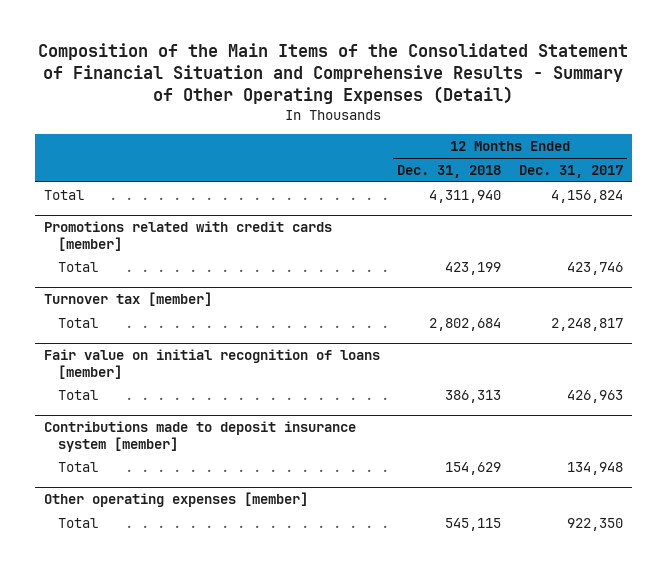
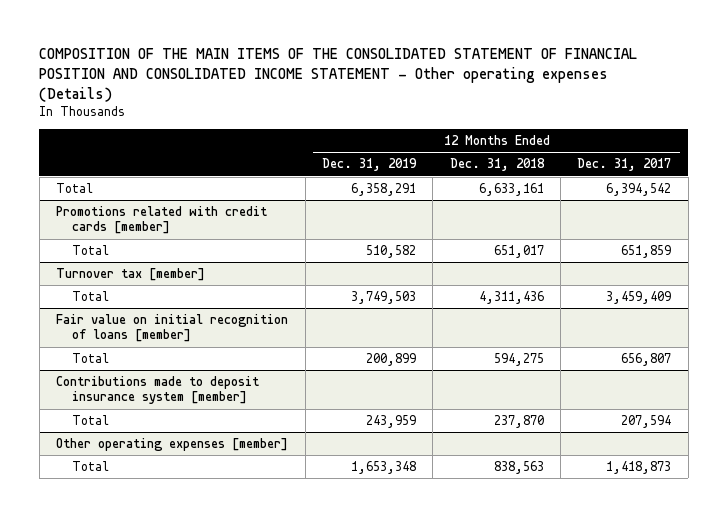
[38,43,629,105] Composition of the Main Items of the Consolidated Statement of Financial Situation and Comprehensive Results - Summary of Other Operating Expenses (Detail) -> [39,48,638,102] COMPOSITION OF THE MAIN ITEMS OF THE CONSOLIDATED STATEMENT OF FINANCIAL POSITION AND CONSOLIDATED INCOME STATEMENT - Other operating expenses (Details)
none -> [321,158,417,172] Dec. 31, 2019
[429,189,502,203] 4,311,940 -> [478,183,544,197] 6,633,161
[551,189,624,203] 4,156,824 -> [606,183,672,197] 6,394,542
[445,261,502,275] 423,199 -> [493,245,544,259] 651,017
[567,261,624,275] 423,746 -> [621,245,672,259] 651,859
[429,317,502,331] 2,802,684 -> [478,291,544,305] 4,311,436
[551,317,624,331] 2,248,817 -> [606,291,672,305] 3,459,409
[445,389,502,403] 386,313 -> [493,353,544,367] 594,275
[567,389,624,403] 426,963 -> [621,353,672,367] 656,807
[445,461,502,475] 154,629 -> [493,415,544,429] 237,870
[567,461,624,475] 134,948 -> [621,415,672,429] 207,594
[445,517,502,531] 545,115 -> [493,461,544,475] 838,563
[567,517,624,531] 922,350 -> [606,461,672,475] 1,418,873

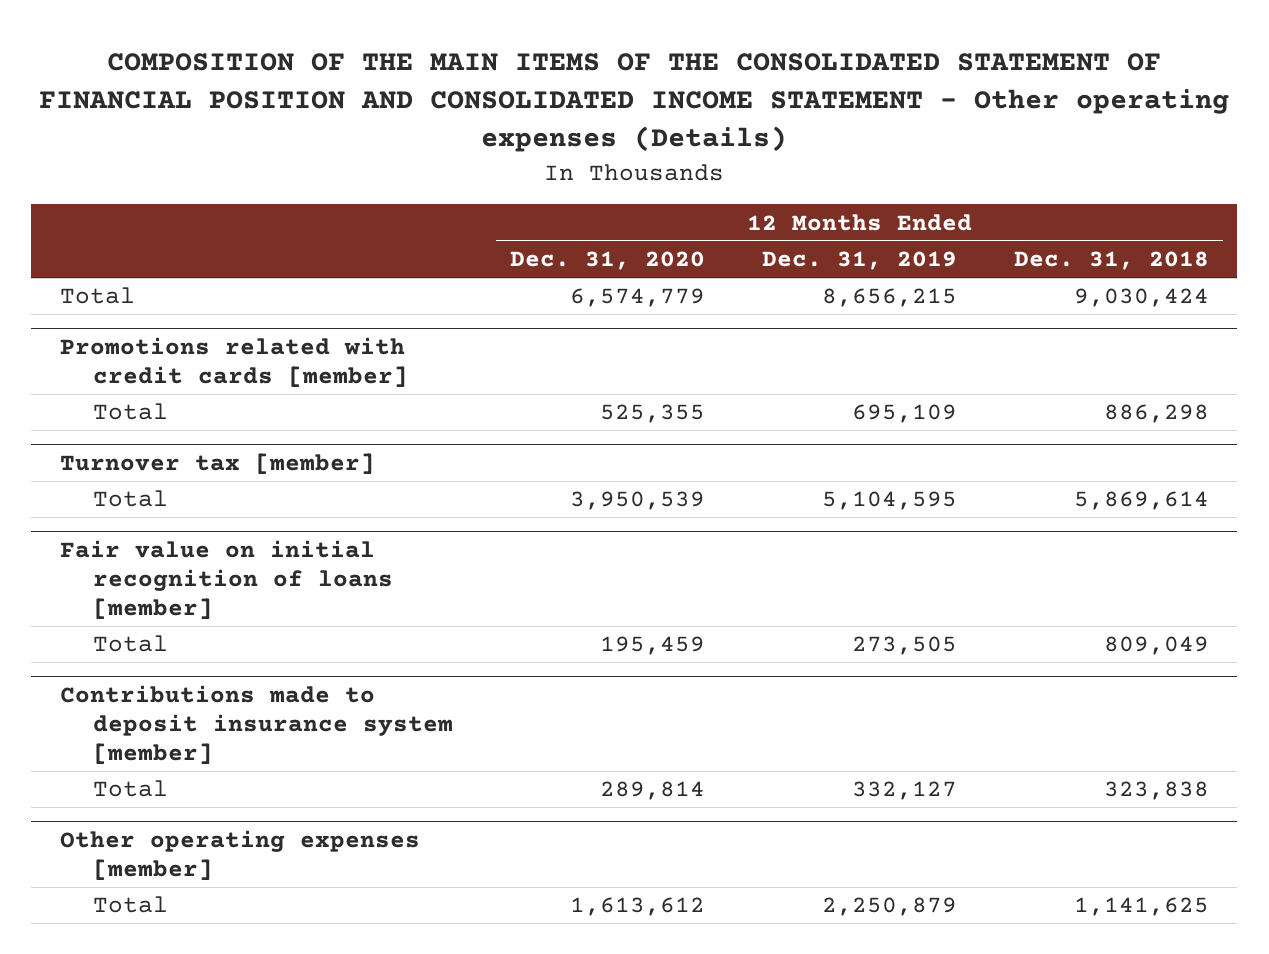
[577,158,672,172] Dec. 31, 2017 -> none
none -> [510,251,706,271] Dec. 31, 2020
[350,183,416,197] 6,358,291 -> [822,288,958,308] 8,656,215
[478,183,544,197] 6,633,161 -> [1074,288,1210,308] 9,030,424
[365,245,416,259] 510,582 -> [852,404,958,424] 695,109
[493,245,544,259] 651,017 -> [1104,404,1210,424] 886,298
[350,291,416,305] 3,749,503 -> [822,491,958,511] 5,104,595
[478,291,544,305] 4,311,436 -> [1074,491,1210,511] 5,869,614
[365,353,416,367] 200,899 -> [852,636,958,656] 273,505
[493,353,544,367] 594,275 -> [1104,636,1210,656] 809,049
[365,415,416,429] 243,959 -> [852,781,958,801] 332,127
[493,415,544,429] 237,870 -> [1104,781,1210,801] 323,838
[350,461,416,475] 1,653,348 -> [822,897,958,917] 2,250,879
[493,461,544,475] 838,563 -> [1074,897,1210,917] 1,141,625

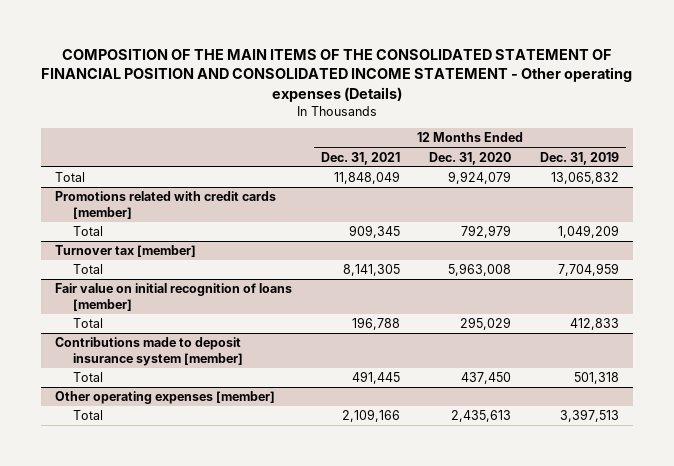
[1014,251,1210,271] Dec. 31, 2018 -> none
none -> [321,151,401,165] Dec. 31, 2021
[570,288,706,308] 6,574,779 -> [447,171,511,185] 9,924,079
[822,288,958,308] 8,656,215 -> [550,172,619,185] 13,065,832
[600,404,706,424] 525,355 -> [460,225,511,239] 792,979
[852,404,958,424] 695,109 -> [557,225,619,239] 1,049,209
[570,491,706,511] 3,950,539 -> [447,263,511,277] 5,963,008
[822,491,958,511] 5,104,595 -> [557,263,619,277] 7,704,959
[600,636,706,656] 195,459 -> [459,317,511,331] 295,029
[852,636,958,656] 273,505 -> [569,318,619,331] 412,833
[600,781,706,801] 289,814 -> [460,372,511,385] 437,450
[852,781,958,801] 332,127 -> [573,372,619,385] 501,318
[570,897,706,917] 1,613,612 -> [450,410,511,423] 2,435,613
[822,897,958,917] 2,250,879 -> [559,409,619,423] 3,397,513

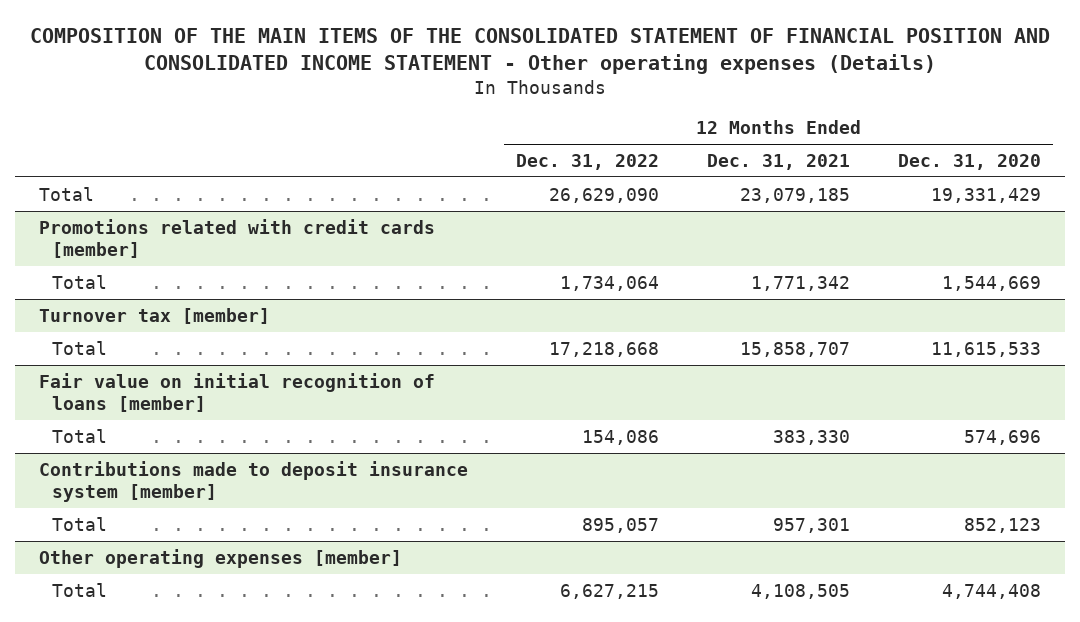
[539,151,619,165] Dec. 31, 2019 -> none
none -> [516,153,660,170] Dec. 31, 2022
[334,171,401,185] 11,848,049 -> [740,187,851,203] 23,079,185
[447,171,511,185] 9,924,079 -> [930,187,1041,203] 19,331,429
[349,225,401,239] 909,345 -> [751,275,851,291] 1,771,342
[460,225,511,239] 792,979 -> [941,275,1041,291] 1,544,669
[343,264,401,277] 8,141,305 -> [740,341,851,357] 15,858,707
[447,263,511,277] 5,963,008 -> [930,341,1041,357] 11,615,533
[352,317,401,331] 196,788 -> [773,429,851,445] 383,330
[459,317,511,331] 295,029 -> [963,429,1041,445] 574,696
[352,371,401,385] 491,445 -> [773,517,851,533] 957,301
[460,372,511,385] 437,450 -> [963,517,1041,533] 852,123
[342,409,401,423] 2,109,166 -> [751,583,851,599] 4,108,505
[450,410,511,423] 2,435,613 -> [941,583,1041,599] 4,744,408

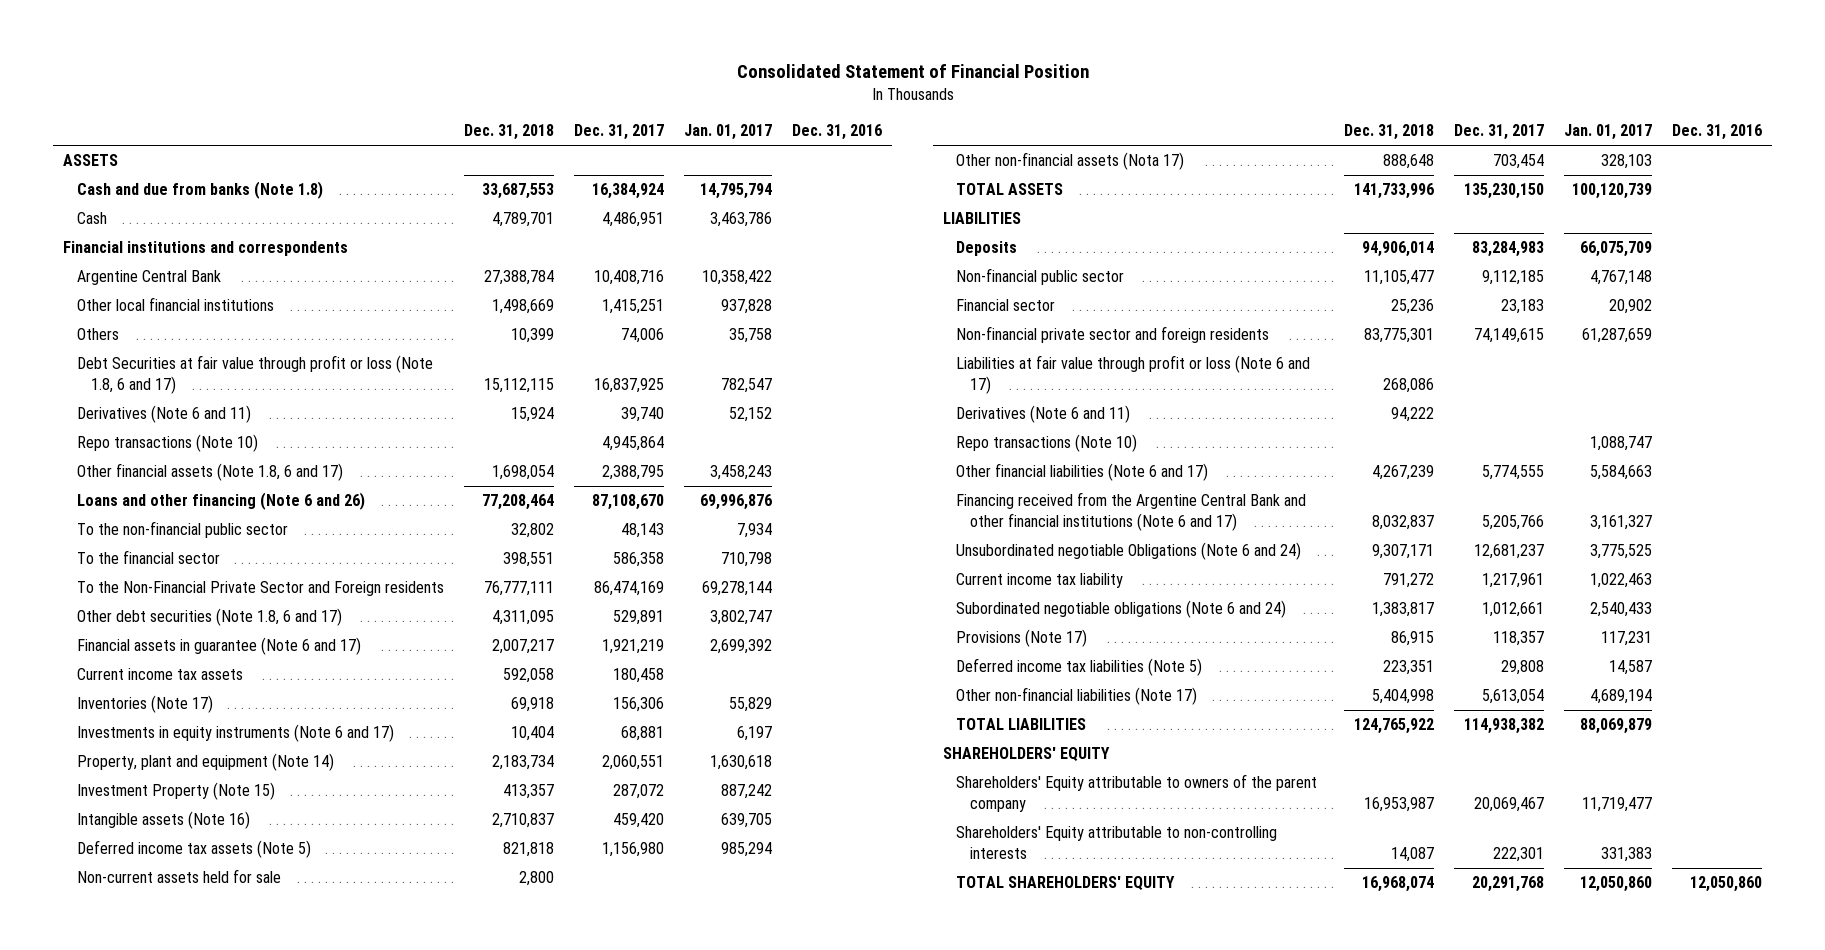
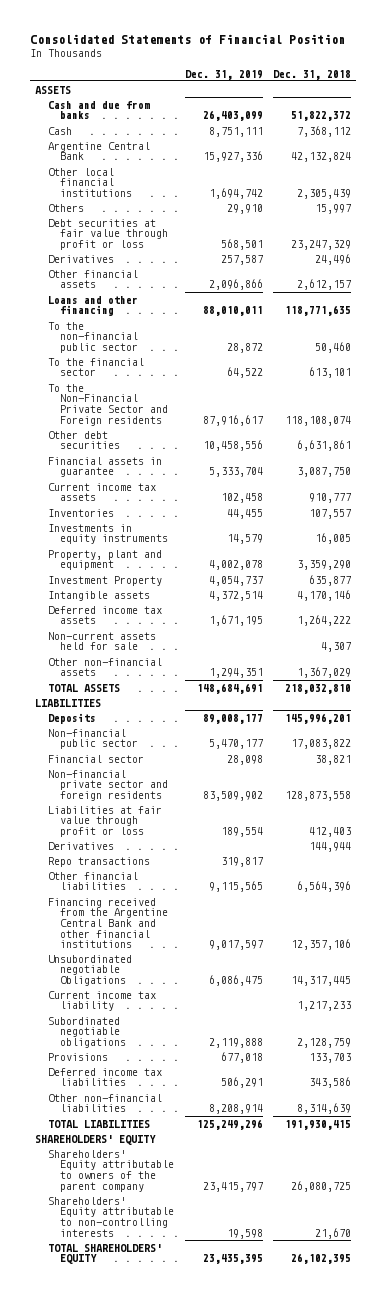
[736,64,1089,79] Consolidated Statement of Financial Position -> [30,34,346,45] Consolidated Statements of Financial Position
[574,124,665,141] Dec. 31, 2017 -> none
[684,124,773,141] Jan. 01, 2017 -> none
[792,124,883,141] Dec. 31, 2016 -> none
none -> [184,69,263,80] Dec. 31, 2019
[63,241,349,257] Financial institutions and correspondents -> none
[76,434,258,453] Repo transactions (Note 10) -> none
[76,181,323,200] Cash and due from banks (Note 1.8) -> [47,100,150,120] Cash and due from banks
[482,183,555,200] 33,687,553 -> [290,111,351,122] 51,822,372
[492,212,555,228] 4,789,701 -> [296,125,351,137] 7,368,112
[484,270,555,286] 27,388,784 -> [290,152,351,163] 42,132,824
[492,299,555,315] 1,498,669 -> [296,188,351,199] 2,305,439
[511,328,555,344] 10,399 -> [314,203,351,214] 15,997
[76,355,433,394] Debt Securities at fair value through profit or loss (Note 1.8, 6 and 17) -> [47,218,169,250] Debt securities at fair value through profit or loss
[484,377,555,393] 15,112,115 -> [290,239,351,250] 23,247,329
[76,405,251,424] Derivatives (Note 6 and 11) -> [47,254,114,263] Derivatives
[511,407,555,423] 15,924 -> [314,253,351,265] 24,496
[76,463,343,482] Other financial assets (Note 1.8, 6 and 17) -> [47,269,138,289] Other financial assets
[492,465,555,481] 1,698,054 -> [296,279,351,291] 2,612,157
[76,492,365,511] Loans and other financing (Note 6 and 26) -> [47,295,138,317] Loans and other financing
[482,494,555,511] 77,208,464 -> [284,305,351,317] 118,771,635
[511,523,555,539] 32,802 -> [314,341,351,353] 50,460
[503,552,555,568] 398,551 -> [308,367,351,379] 613,101
[484,581,555,597] 76,777,111 -> [284,415,351,426] 118,108,074
[76,608,342,627] Other debt securities (Note 1.8, 6 and 17) -> [47,430,121,450] Other debt securities
[492,610,555,626] 4,311,095 -> [296,440,351,452] 6,631,861
[76,637,361,656] Financial assets in guarantee (Note 6 and 17) -> [47,456,162,478] Financial assets in guarantee
[492,639,555,655] 2,007,217 -> [296,467,351,478] 3,087,750
[503,668,555,684] 592,058 -> [308,493,351,504] 910,777
[76,695,213,714] Inventories (Note 17) -> [47,508,114,517] Inventories
[511,697,555,713] 69,918 -> [308,508,351,519] 107,557
[76,724,394,743] Investments in equity instruments (Note 6 and 17) -> [47,523,169,545] Investments in equity instruments
[511,726,555,742] 10,404 -> [314,533,351,545] 16,005
[76,753,334,772] Property, plant and equipment (Note 14) -> [47,549,162,571] Property, plant and equipment
[492,755,555,771] 2,183,734 -> [296,560,351,571] 3,359,290
[76,782,275,801] Investment Property (Note 15) -> [47,575,162,586] Investment Property
[503,784,555,800] 413,357 -> [308,574,351,586] 635,877
[76,811,250,830] Intangible assets (Note 16) -> [47,590,150,601] Intangible assets
[492,813,555,829] 2,710,837 -> [296,589,351,601] 4,170,146
[76,840,311,859] Deferred income tax assets (Note 5) -> [47,605,162,625] Deferred income tax assets
[503,842,555,858] 821,818 -> [296,615,351,627] 1,264,222
[519,871,555,887] 2,800 -> [320,642,351,653] 4,307
[956,152,1185,171] Other non-financial assets (Nota 17) -> [47,657,162,677] Other non-financial assets
[1382,154,1434,170] 888,648 -> [296,667,351,679] 1,367,029
[1353,183,1434,200] 141,733,996 -> [284,683,351,694] 218,032,810
[1361,241,1434,258] 94,906,014 -> [284,712,351,724] 145,996,201
[1363,270,1434,286] 11,105,477 -> [290,739,351,750] 17,083,822
[1390,299,1434,315] 25,236 -> [314,754,351,765] 38,821
[1363,328,1434,344] 83,775,301 -> [284,790,351,801] 128,873,558
[956,355,1311,394] Liabilities at fair value through profit or loss (Note 6 and 17) -> [47,805,162,837] Liabilities at fair value through profit or loss
[1382,377,1434,393] 268,086 -> [308,826,351,837] 412,403
[956,405,1131,424] Derivatives (Note 6 and 11) -> [47,841,114,850] Derivatives
[1390,407,1434,423] 94,222 -> [308,841,351,852] 144,944
[956,434,1138,453] Repo transactions (Note 10) -> [47,856,150,867] Repo transactions
[956,463,1209,482] Other financial liabilities (Note 6 and 17) -> [47,871,138,891] Other financial liabilities
[1371,465,1434,481] 4,267,239 -> [296,881,351,893] 6,564,396
[956,492,1307,531] Financing received from the Argentine Central Bank and other financial institutions (Note 6 and 17) -> [47,897,169,949] Financing received from the Argentine Central Bank and other financial institutions
[1371,514,1434,530] 8,032,837 -> [290,939,351,951] 12,357,106
[956,542,1302,561] Unsubordinated negotiable Obligations (Note 6 and 24) -> [47,954,132,986] Unsubordinated negotiable Obligations
[1371,544,1434,560] 9,307,171 -> [290,975,351,986] 14,317,445
[1382,573,1434,589] 791,272 -> [296,1001,351,1012] 1,217,233
[956,600,1287,619] Subordinated negotiable obligations (Note 6 and 24) -> [47,1016,127,1048] Subordinated negotiable obligations
[1371,602,1434,618] 1,383,817 -> [296,1037,351,1048] 2,128,759
[956,629,1088,648] Provisions (Note 17) -> [47,1052,108,1061] Provisions
[1390,631,1434,647] 86,915 -> [308,1052,351,1063] 133,703
[956,658,1203,677] Deferred income tax liabilities (Note 5) -> [47,1067,162,1087] Deferred income tax liabilities
[1382,660,1434,676] 223,351 -> [308,1077,351,1089] 343,586
[956,687,1198,706] Other non-financial liabilities (Note 17) -> [47,1093,162,1113] Other non-financial liabilities
[1371,689,1434,705] 5,404,998 -> [296,1103,351,1115] 8,314,639
[1353,718,1434,735] 124,765,922 -> [284,1119,351,1130] 191,930,415
[1363,796,1434,812] 16,953,987 -> [290,1180,351,1192] 26,080,725
[1390,846,1434,862] 14,087 -> [314,1227,351,1239] 21,670
[1361,876,1434,893] 16,968,074 -> [290,1253,351,1265] 26,102,395

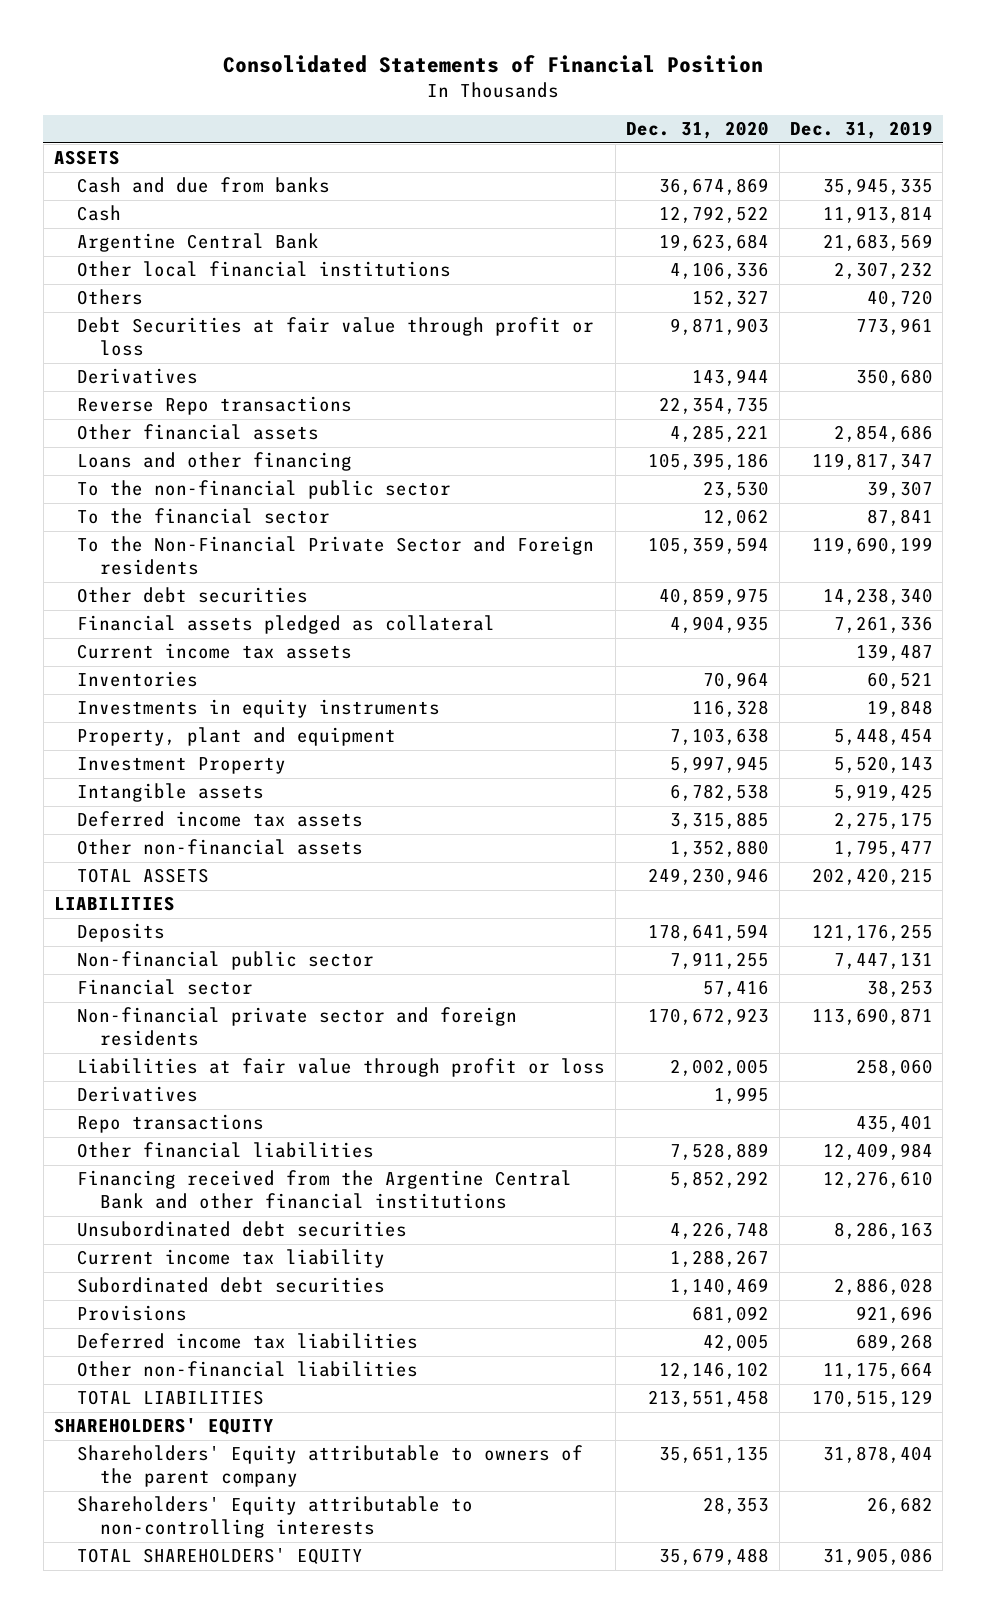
[272,69,351,80] Dec. 31, 2018 -> none
none -> [625,121,769,140] Dec. 31, 2020
[47,631,156,651] Non-current assets held for sale -> none
[202,110,263,122] 26,403,099 -> [822,178,933,196] 35,945,335
[208,126,263,137] 8,751,111 -> [822,206,933,224] 11,913,814
[202,151,263,163] 15,927,336 -> [822,234,933,252] 21,683,569
[208,187,263,199] 1,694,742 -> [833,262,933,280] 2,307,232
[226,203,263,214] 29,910 -> [866,290,933,308] 40,720
[47,218,169,250] Debt securities at fair value through profit or loss -> [76,317,594,357] Debt Securities at fair value through profit or loss
[220,238,263,250] 568,501 -> [855,318,933,336] 773,961
[220,254,263,265] 257,587 -> [855,369,933,387] 350,680
none -> [76,396,352,416] Reverse Repo transactions
[208,279,263,291] 2,096,866 -> [833,425,933,443] 2,854,686
[202,306,263,317] 88,010,011 -> [811,453,933,471] 119,817,347
[226,342,263,353] 28,872 -> [866,481,933,499] 39,307
[226,367,263,379] 64,522 -> [866,509,933,527] 87,841
[202,414,263,426] 87,916,617 -> [811,537,933,555] 119,690,199
[202,440,263,452] 10,458,556 -> [822,588,933,606] 14,238,340
[47,456,162,478] Financial assets in guarantee -> [76,615,495,635] Financial assets pledged as collateral
[208,467,263,478] 5,333,704 -> [833,616,933,634] 7,261,336
[220,493,263,504] 102,458 -> [855,644,933,662] 139,487
[226,508,263,519] 44,455 -> [866,672,933,690] 60,521
[226,534,263,545] 14,579 -> [866,700,933,718] 19,848
[208,560,263,571] 4,002,078 -> [833,728,933,746] 5,448,454
[208,575,263,586] 4,054,737 -> [833,756,933,774] 5,520,143
[208,590,263,601] 4,372,514 -> [833,784,933,802] 5,919,425
[208,615,263,627] 1,671,195 -> [833,812,933,830] 2,275,175
[208,668,263,679] 1,294,351 -> [833,840,933,858] 1,795,477
[196,682,263,694] 148,684,691 -> [811,868,933,886] 202,420,215
[202,713,263,724] 89,008,177 -> [811,924,933,942] 121,176,255
[208,739,263,750] 5,470,177 -> [833,953,933,970] 7,447,131
[226,754,263,765] 28,098 -> [866,980,933,998] 38,253
[202,790,263,801] 83,509,902 -> [811,1008,933,1026] 113,690,871
[220,826,263,837] 189,554 -> [855,1059,933,1077] 258,060
[220,856,263,867] 319,817 -> [855,1115,933,1133] 435,401
[208,881,263,893] 9,115,565 -> [822,1143,933,1161] 12,409,984
[208,940,263,951] 9,017,597 -> [822,1171,933,1189] 12,276,610
[47,954,132,986] Unsubordinated negotiable Obligations -> [76,1221,407,1238] Unsubordinated debt securities
[208,974,263,986] 6,086,475 -> [833,1222,933,1240] 8,286,163
[47,1016,127,1048] Subordinated negotiable obligations -> [76,1277,385,1294] Subordinated debt securities
[208,1037,263,1048] 2,119,888 -> [833,1278,933,1296] 2,886,028
[220,1051,263,1063] 677,018 -> [855,1306,933,1324] 921,696
[220,1077,263,1089] 506,291 -> [855,1334,933,1352] 689,268
[208,1104,263,1115] 8,208,914 -> [822,1362,933,1380] 11,175,664
[196,1118,263,1130] 125,249,296 -> [811,1390,933,1408] 170,515,129
[202,1181,263,1192] 23,415,797 -> [822,1446,933,1464] 31,878,404
[226,1228,263,1239] 19,598 -> [866,1497,933,1515] 26,682
[202,1254,263,1265] 23,435,395 -> [822,1548,933,1566] 31,905,086

